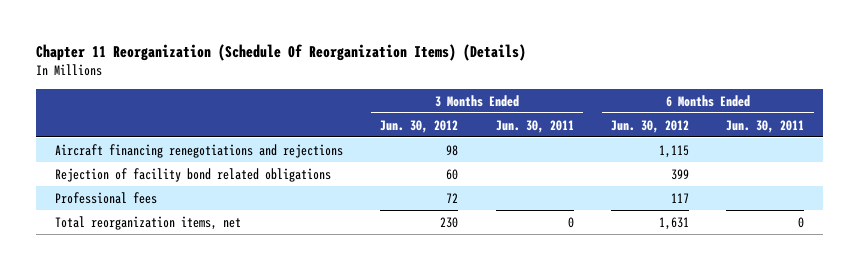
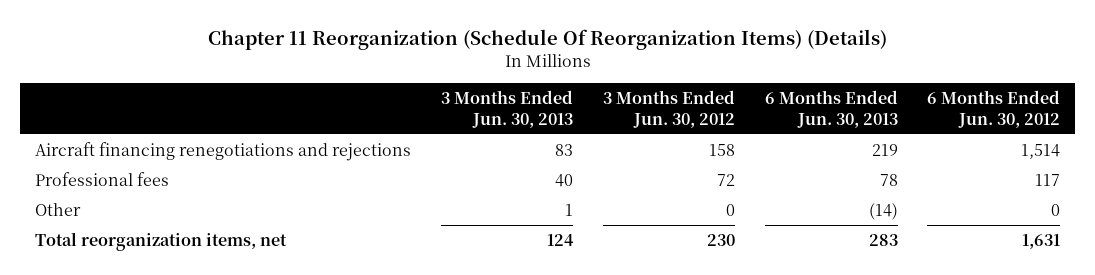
[495,119,574,133] Jun. 30, 2011 -> none
[726,119,805,133] Jun. 30, 2011 -> none
none -> [440,89,573,128] 3 Months Ended Jun. 30, 2013
none -> [764,89,898,128] 6 Months Ended Jun. 30, 2013
[55,167,332,182] Rejection of facility bond related obligations -> none
[446,144,459,156] 98 -> [708,143,735,156] 158
[659,144,690,158] 1,115 -> [1021,143,1061,159] 1,514
none -> [34,202,81,216] Other

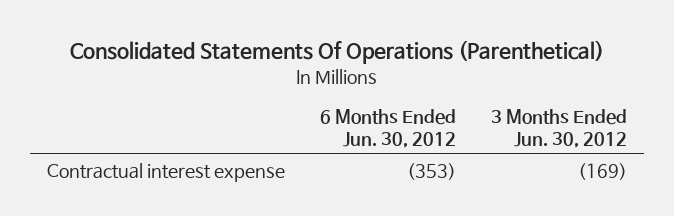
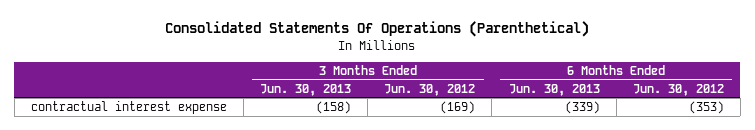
none -> [260,83,352,96] Jun. 30, 2013
none -> [508,83,600,96] Jun. 30, 2013
[47,163,286,183] Contractual interest expense -> [30,101,227,115] contractual interest expense

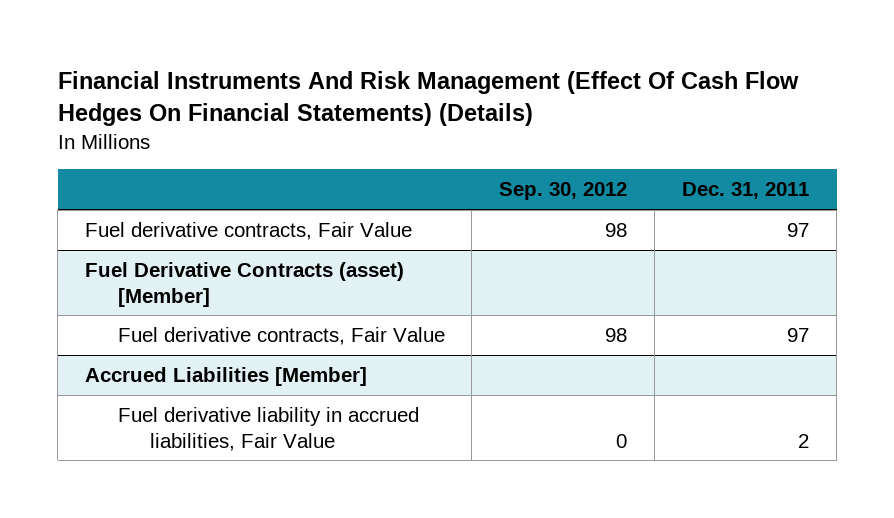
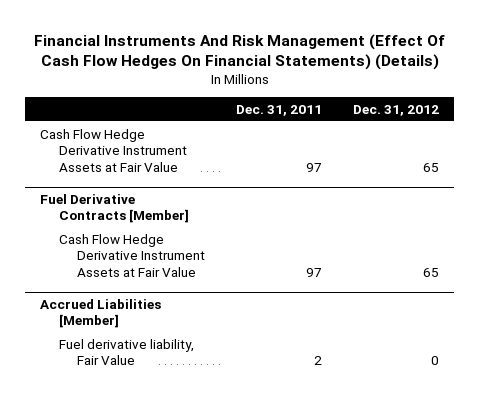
[499,182,628,201] Sep. 30, 2012 -> none
none -> [352,104,439,116] Dec. 31, 2012
[85,222,413,241] Fuel derivative contracts, Fair Value -> [40,128,187,172] Cash Flow Hedge Derivative Instrument Assets at Fair Value
[85,262,405,307] Fuel Derivative Contracts (asset) [Member] -> [40,193,189,224] Fuel Derivative Contracts [Member]
[117,327,445,346] Fuel derivative contracts, Fair Value -> [58,233,206,277] Cash Flow Hedge Derivative Instrument Assets at Fair Value
[117,407,419,451] Fuel derivative liability in accrued liabilities, Fair Value -> [58,338,194,366] Fuel derivative liability, Fair Value

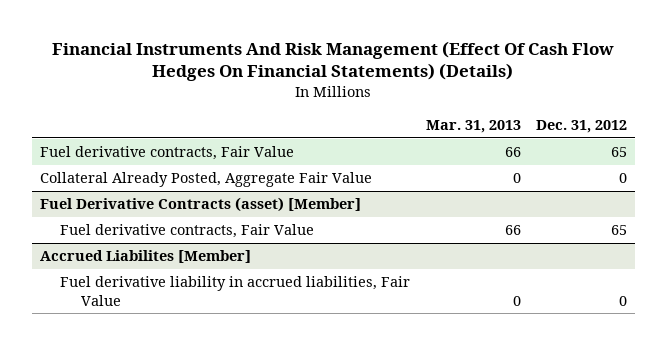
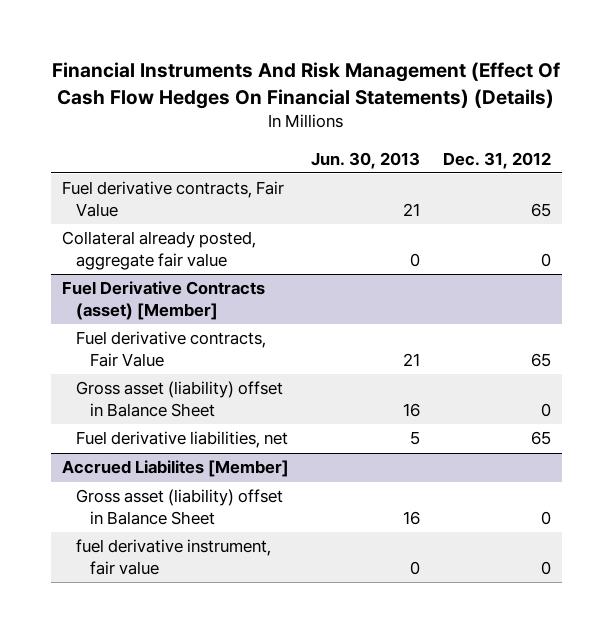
[425,119,521,133] Mar. 31, 2013 -> none
none -> [311,151,421,169] Jun. 30, 2013
[39,172,372,188] Collateral Already Posted, Aggregate Fair Value -> [62,231,257,271] Collateral already posted, aggregate fair value
none -> [76,381,284,418] Gross asset (liability) offset in Balance Sheet
none -> [76,431,289,449] Fuel derivative liabilities, net
none -> [76,489,284,526] Gross asset (liability) offset in Balance Sheet
[60,276,411,306] Fuel derivative liability in accrued liabilities, Fair Value -> [76,539,272,576] fuel derivative instrument, fair value

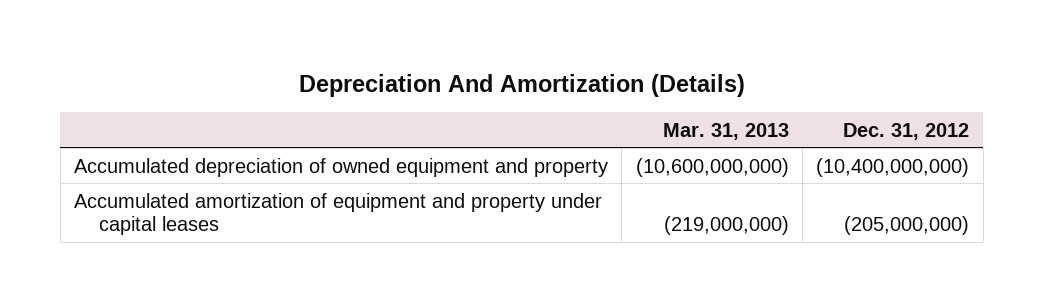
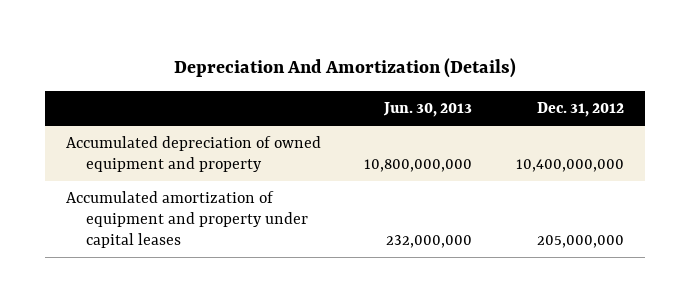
[662,122,789,140] Mar. 31, 2013 -> none
none -> [383,102,473,118] Jun. 30, 2013
[816,157,970,177] (10,400,000,000) -> [515,159,624,173] 10,400,000,000
[844,216,970,236] (205,000,000) -> [536,235,624,249] 205,000,000

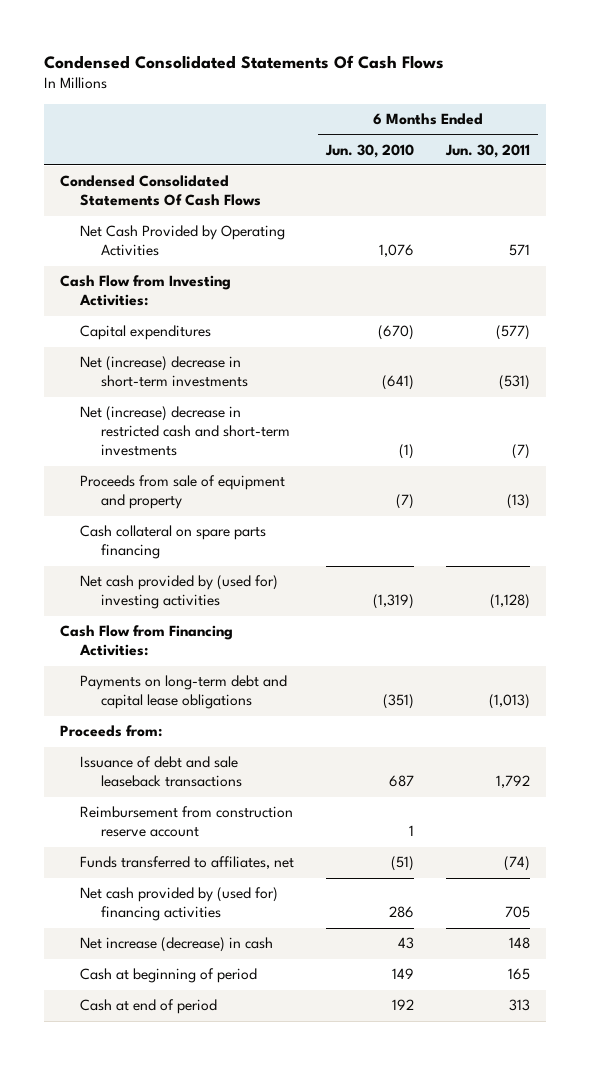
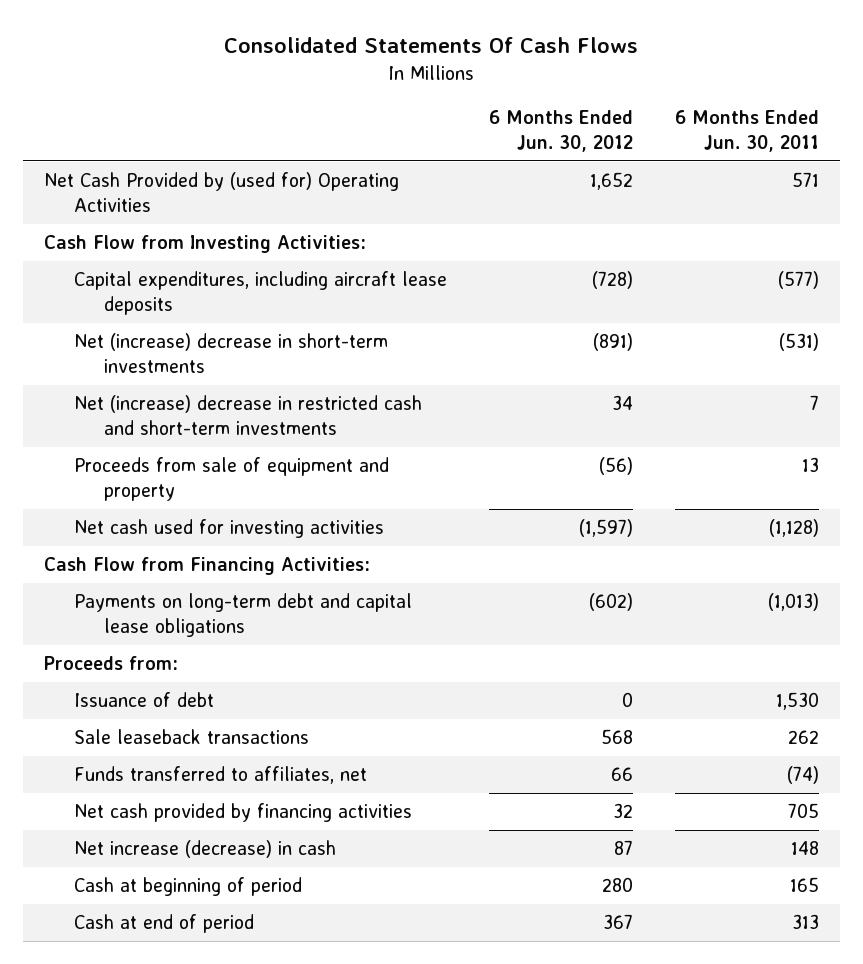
[43,54,444,69] Condensed Consolidated Statements Of Cash Flows -> [224,37,639,54] Consolidated Statements Of Cash Flows
[325,143,415,158] Jun. 30, 2010 -> none
none -> [488,110,633,152] 6 Months Ended Jun. 30, 2012
[59,175,262,207] Condensed Consolidated Statements Of Cash Flows -> none
[80,225,286,257] Net Cash Provided by Operating Activities -> [44,172,400,212] Net Cash Provided by (used for) Operating Activities
[80,325,212,341] Capital expenditures -> [73,271,447,315] Capital expenditures, including aircraft lease deposits
[80,525,267,560] Cash collateral on spare parts financing -> none
[512,444,531,460] (7) -> [809,395,819,411] 7
[507,494,531,510] (13) -> [801,457,819,473] 13
[80,575,279,610] Net cash provided by (used for) investing activities -> [73,519,384,539] Net cash used for investing activities
[80,756,242,788] Issuance of debt and sale leaseback transactions -> none
[80,806,294,838] Reimbursement from construction reserve account -> none
none -> [73,692,214,708] Issuance of debt
none -> [73,729,309,745] Sale leaseback transactions
[80,887,279,922] Net cash provided by (used for) financing activities -> [73,803,412,823] Net cash provided by financing activities

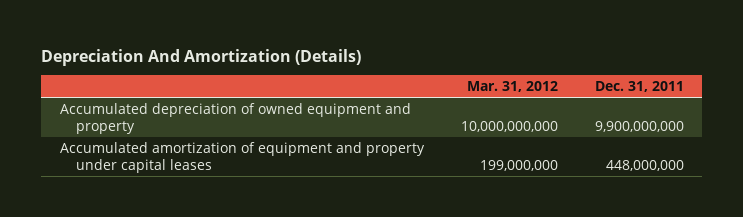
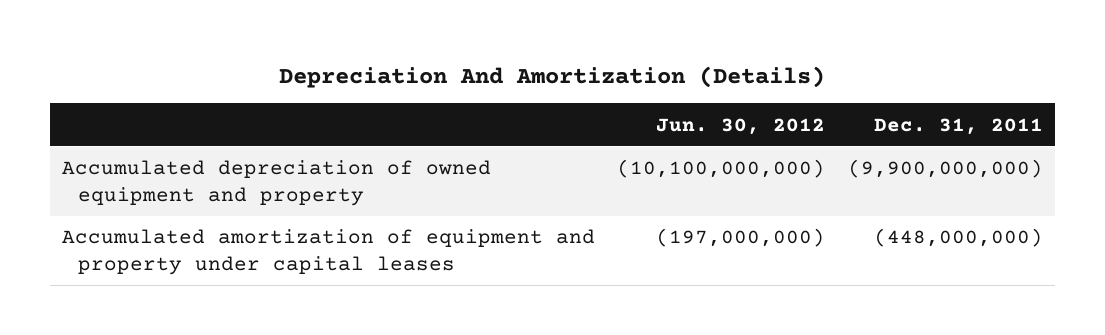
[466,80,558,92] Mar. 31, 2012 -> none
none -> [656,117,826,135] Jun. 30, 2012
[594,120,684,132] 9,900,000,000 -> [848,159,1044,179] (9,900,000,000)
[605,159,684,171] 448,000,000 -> [874,228,1044,248] (448,000,000)

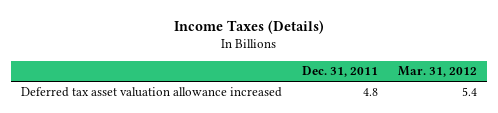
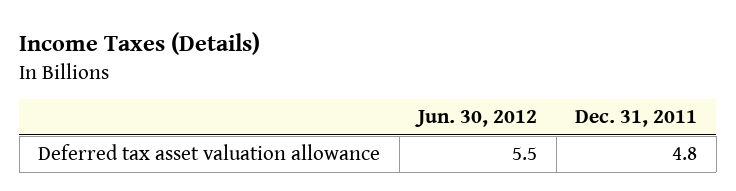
[397,66,477,78] Mar. 31, 2012 -> none
none -> [415,110,538,128] Jun. 30, 2012
[21,87,283,98] Deferred tax asset valuation allowance increased -> [38,144,381,161] Deferred tax asset valuation allowance

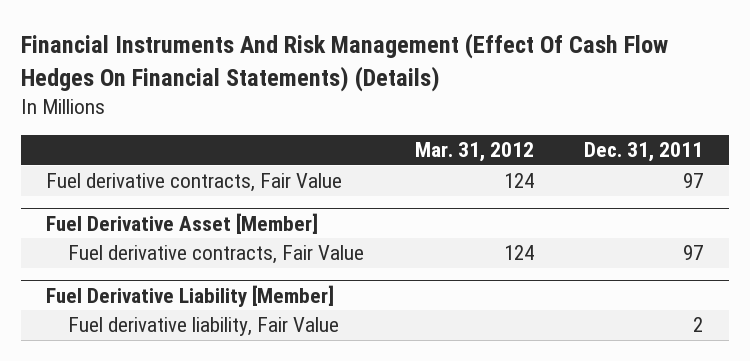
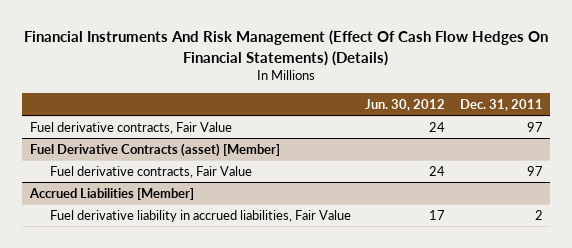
[414,142,534,163] Mar. 31, 2012 -> none
none -> [365,98,446,111] Jun. 30, 2012
[46,212,319,234] Fuel Derivative Asset [Member] -> [29,142,280,157] Fuel Derivative Contracts (asset) [Member]
[46,284,335,307] Fuel Derivative Liability [Member] -> none
none -> [28,187,194,200] Accrued Liabilities [Member]
[67,317,339,337] Fuel derivative liability, Fair Value -> [49,209,351,222] Fuel derivative liability in accrued liabilities, Fair Value

